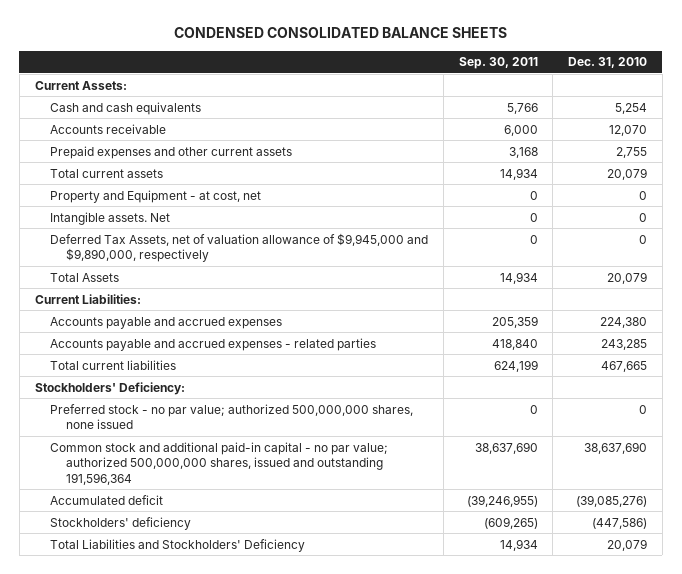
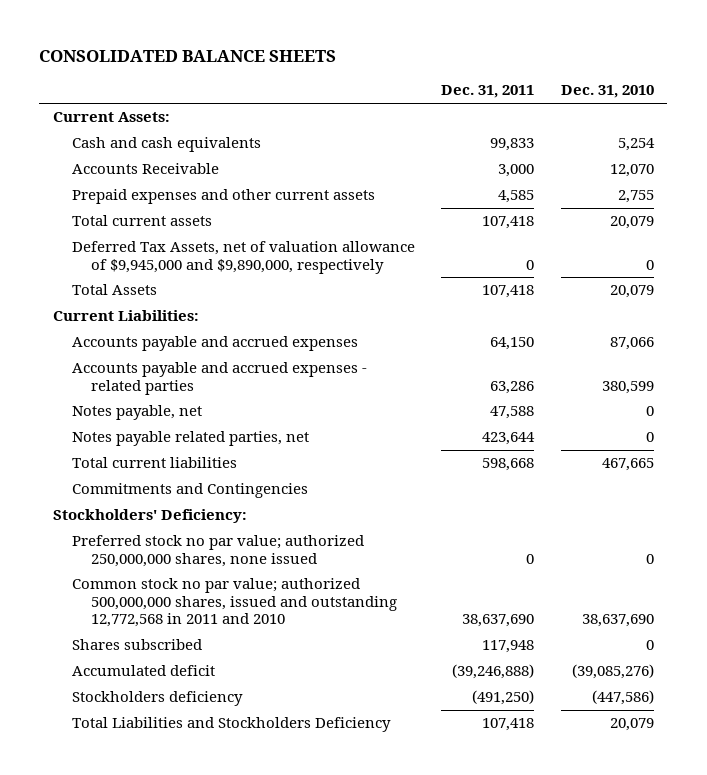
[173,27,507,39] CONDENSED CONSOLIDATED BALANCE SHEETS -> [39,50,337,63] CONSOLIDATED BALANCE SHEETS
[458,57,538,70] Sep. 30, 2011 -> none
none -> [441,85,535,99] Dec. 31, 2011
[50,123,167,134] Accounts receivable -> [71,163,219,175] Accounts Receivable
[50,189,262,203] Property and Equipment - at cost, net -> none
[50,211,171,225] Intangible assets. Net -> none
[600,316,648,328] 224,380 -> [609,337,654,351] 87,066
[601,338,648,350] 243,285 -> [601,380,654,394] 380,599
none -> [71,405,202,421] Notes payable, net
none -> [71,431,309,447] Notes payable related parties, net
none -> [71,483,308,499] Commitments and Contingencies
[50,403,414,430] Preferred stock - no par value; authorized 500,000,000 shares, none issued -> [71,535,364,567] Preferred stock no par value; authorized 250,000,000 shares, none issued
[50,441,389,485] Common stock and additional paid-in capital - no par value; authorized 500,000,000 shares, issued and outstanding 191,596,364 -> [71,578,397,627] Common stock no par value; authorized 500,000,000 shares, issued and outstanding 12,772,568 in 2011 and 2010
none -> [71,639,202,651] Shares subscribed
[50,516,192,530] Stockholders' deficiency -> [71,691,243,707] Stockholders deficiency
[50,538,306,552] Total Liabilities and Stockholders' Deficiency -> [71,717,391,733] Total Liabilities and Stockholders Deficiency

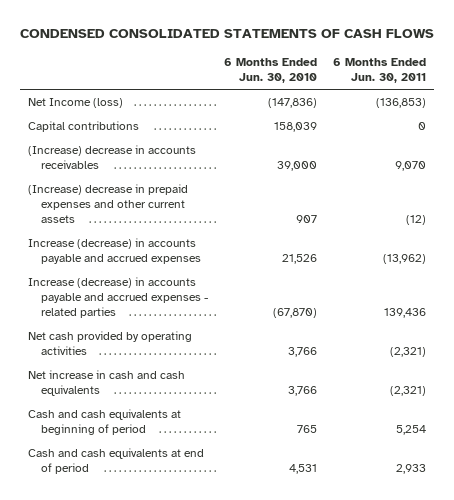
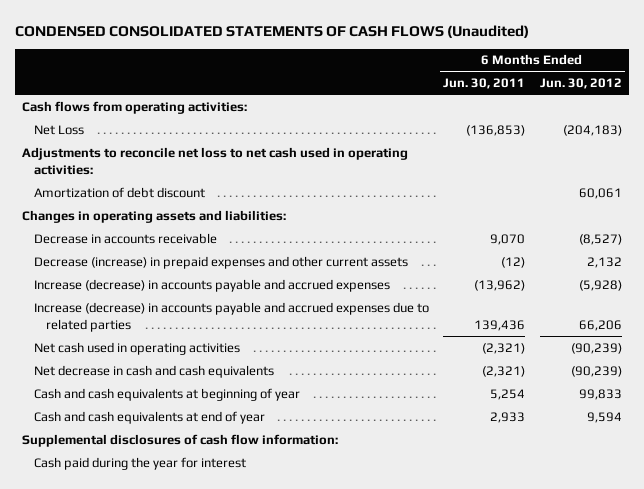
[19,29,434,39] CONDENSED CONSOLIDATED STATEMENTS OF CASH FLOWS -> [14,24,529,38] CONDENSED CONSOLIDATED STATEMENTS OF CASH FLOWS (Unaudited)
[224,58,318,84] 6 Months Ended Jun. 30, 2010 -> none
none -> [539,78,622,90] Jun. 30, 2012
[27,121,139,133] Capital contributions -> none
none -> [22,100,248,114] Cash flows from operating activities:
[27,98,123,109] Net Income (loss) -> [34,124,85,135] Net Loss
none -> [22,146,409,175] Adjustments to reconcile net loss to net cash used in operating activities:
none -> [34,186,206,198] Amortization of debt discount
none -> [22,209,287,223] Changes in operating assets and liabilities:
[27,145,196,170] (Increase) decrease in accounts receivables -> [34,232,218,244] Decrease in accounts receivable
[27,184,188,224] (Increase) decrease in prepaid expenses and other current assets -> [34,255,409,269] Decrease (increase) in prepaid expenses and other current assets
[27,277,209,319] Increase (decrease) in accounts payable and accrued expenses - related parties -> [34,301,430,332] Increase (decrease) in accounts payable and accrued expenses due to related parties
[27,331,192,356] Net cash provided by operating activities -> [34,341,241,355] Net cash used in operating activities
[27,370,185,397] Net increase in cash and cash equivalents -> [34,364,275,378] Net decrease in cash and cash equivalents
[27,409,181,436] Cash and cash equivalents at beginning of period -> [34,387,301,401] Cash and cash equivalents at beginning of year
[27,448,204,475] Cash and cash equivalents at end of period -> [34,410,266,424] Cash and cash equivalents at end of year
none -> [22,433,339,447] Supplemental disclosures of cash flow information:
none -> [34,456,247,470] Cash paid during the year for interest

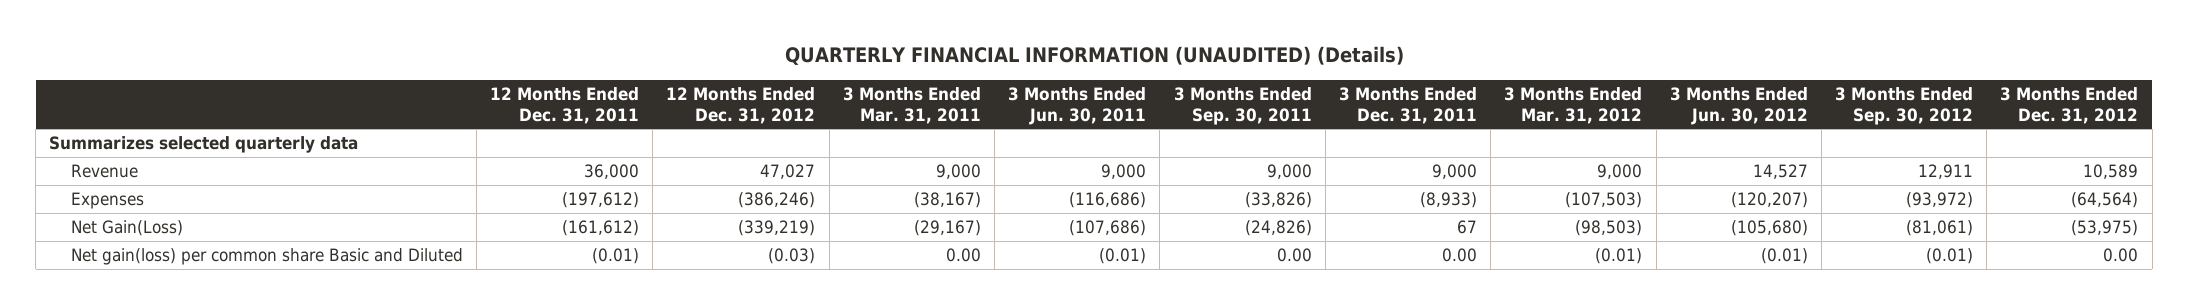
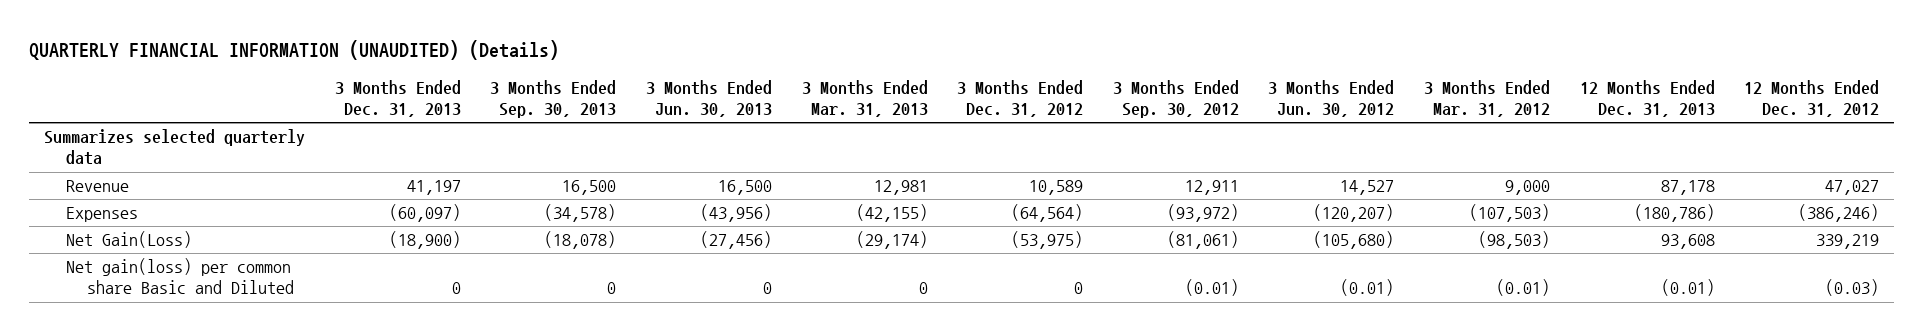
[489,86,639,124] 12 Months Ended Dec. 31, 2011 -> none
[842,86,981,124] 3 Months Ended Mar. 31, 2011 -> none
[1008,86,1147,125] 3 Months Ended Jun. 30, 2011 -> none
[1173,86,1312,125] 3 Months Ended Sep. 30, 2011 -> none
[1338,86,1477,124] 3 Months Ended Dec. 31, 2011 -> none
none -> [334,80,461,118] 3 Months Ended Dec. 31, 2013
none -> [490,80,617,119] 3 Months Ended Sep. 30, 2013
none -> [645,80,772,118] 3 Months Ended Jun. 30, 2013
none -> [801,80,928,118] 3 Months Ended Mar. 31, 2013
none -> [1579,80,1715,118] 12 Months Ended Dec. 31, 2013
[738,220,816,237] (339,219) -> [1816,234,1880,250] 339,219
[2103,248,2139,263] 0.00 -> [1074,282,1084,295] 0

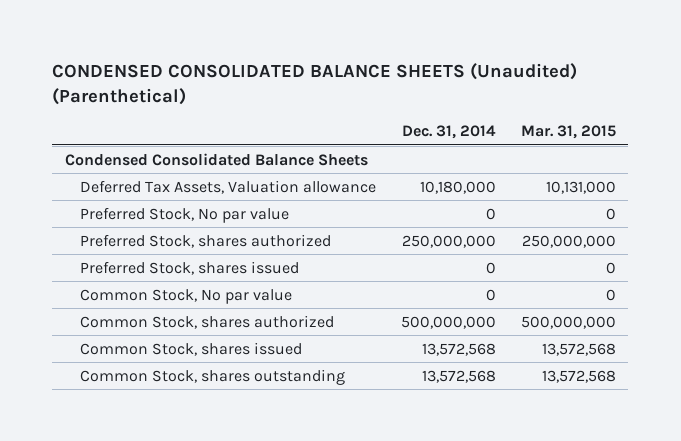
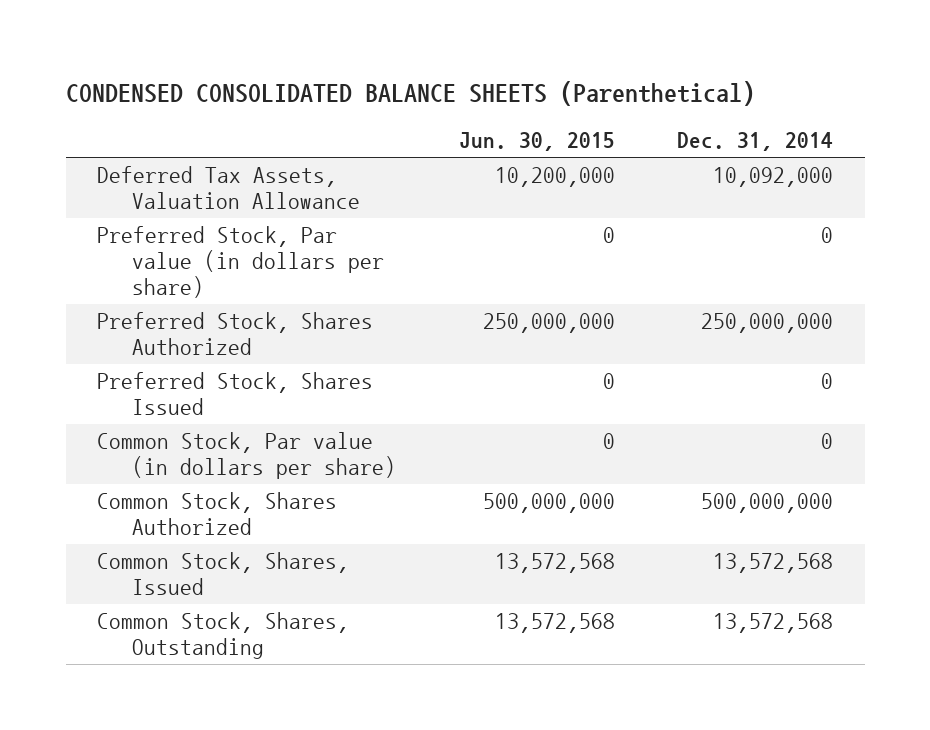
[52,62,578,105] CONDENSED CONSOLIDATED BALANCE SHEETS (Unaudited) (Parenthetical) -> [65,80,755,106] CONDENSED CONSOLIDATED BALANCE SHEETS (Parenthetical)
[520,125,616,140] Mar. 31, 2015 -> none
none -> [458,132,615,152] Jun. 30, 2015
[64,152,368,166] Condensed Consolidated Balance Sheets -> none
[79,179,376,194] Deferred Tax Assets, Valuation allowance -> [97,166,361,210] Deferred Tax Assets, Valuation Allowance
[419,180,496,194] 10,180,000 -> [713,167,834,188] 10,092,000
[79,206,289,223] Preferred Stock, No par value -> [97,226,385,299] Preferred Stock, Par value (in dollars per share)
[79,233,331,248] Preferred Stock, shares authorized -> [97,312,374,356] Preferred Stock, Shares Authorized
[79,260,299,275] Preferred Stock, shares issued -> [97,372,374,416] Preferred Stock, Shares Issued
[79,288,292,304] Common Stock, No par value -> [97,432,397,480] Common Stock, Par value (in dollars per share)
[79,314,334,329] Common Stock, shares authorized -> [97,492,338,536] Common Stock, Shares Authorized
[79,341,302,356] Common Stock, shares issued -> [97,552,350,596] Common Stock, Shares, Issued
[79,368,345,385] Common Stock, shares outstanding -> [97,612,350,660] Common Stock, Shares, Outstanding

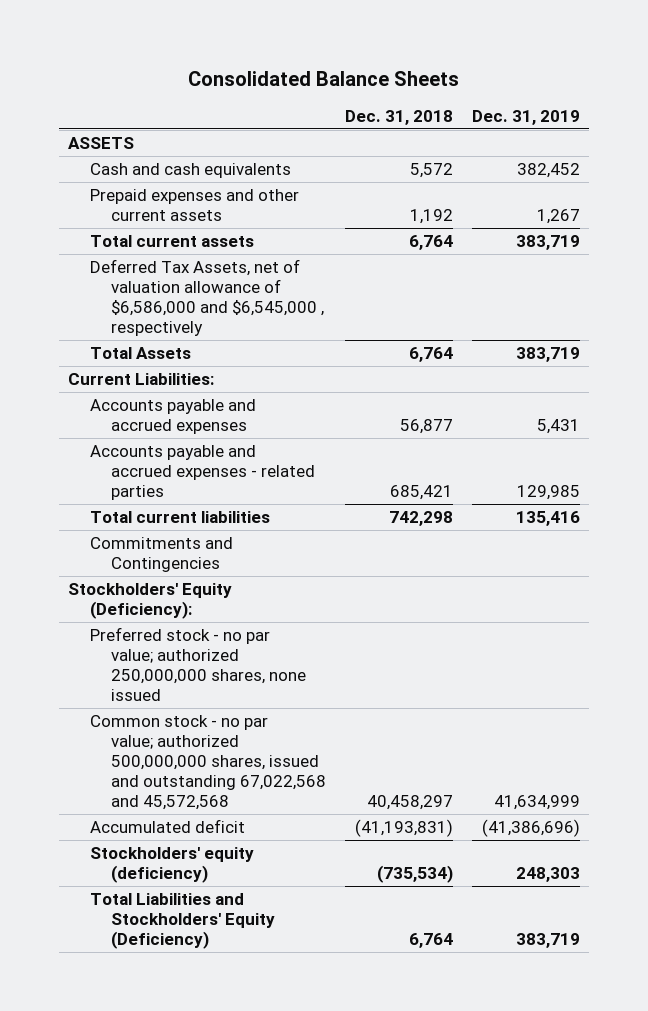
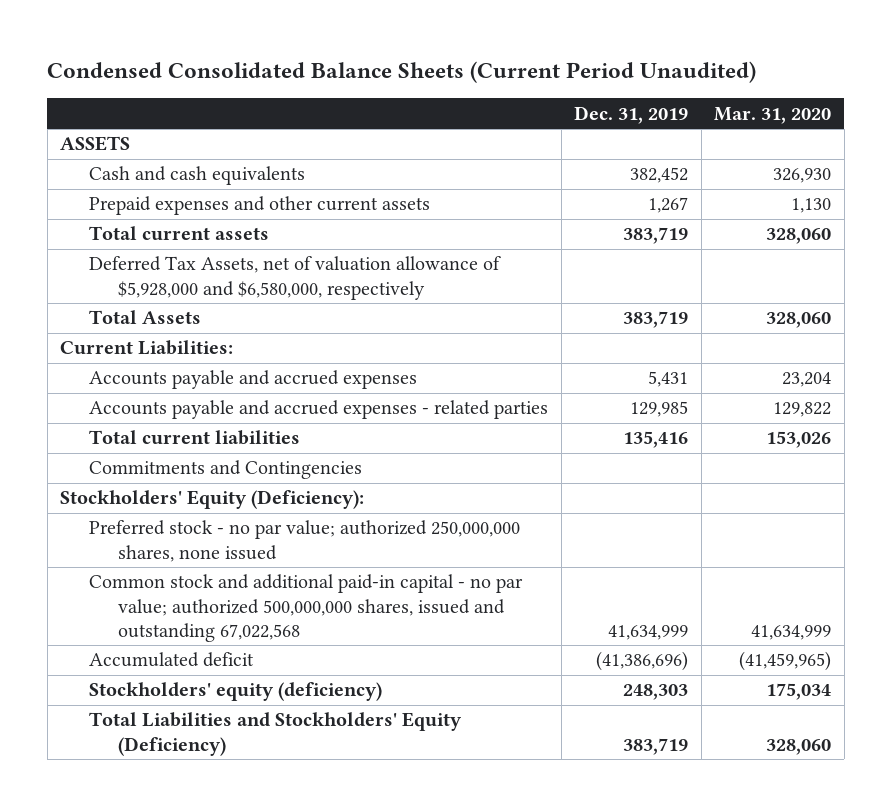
[188,70,460,86] Consolidated Balance Sheets -> [47,61,757,84] Condensed Consolidated Balance Sheets (Current Period Unaudited)
[344,109,453,125] Dec. 31, 2018 -> none
none -> [714,106,832,124] Mar. 31, 2020
[89,259,325,337] Deferred Tax Assets, net of valuation allowance of $6,586,000 and $6,545,000 , respectively -> [89,256,502,300] Deferred Tax Assets, net of valuation allowance of $5,928,000 and $6,580,000, respectively
[89,715,327,811] Common stock - no par value; authorized 500,000,000 shares, issued and outstanding 67,022,568 and 45,572,568 -> [89,574,524,642] Common stock and additional paid-in capital - no par value; authorized 500,000,000 shares, issued and outstanding 67,022,568

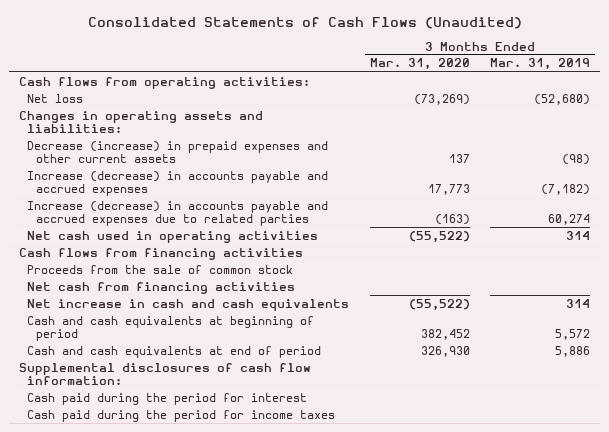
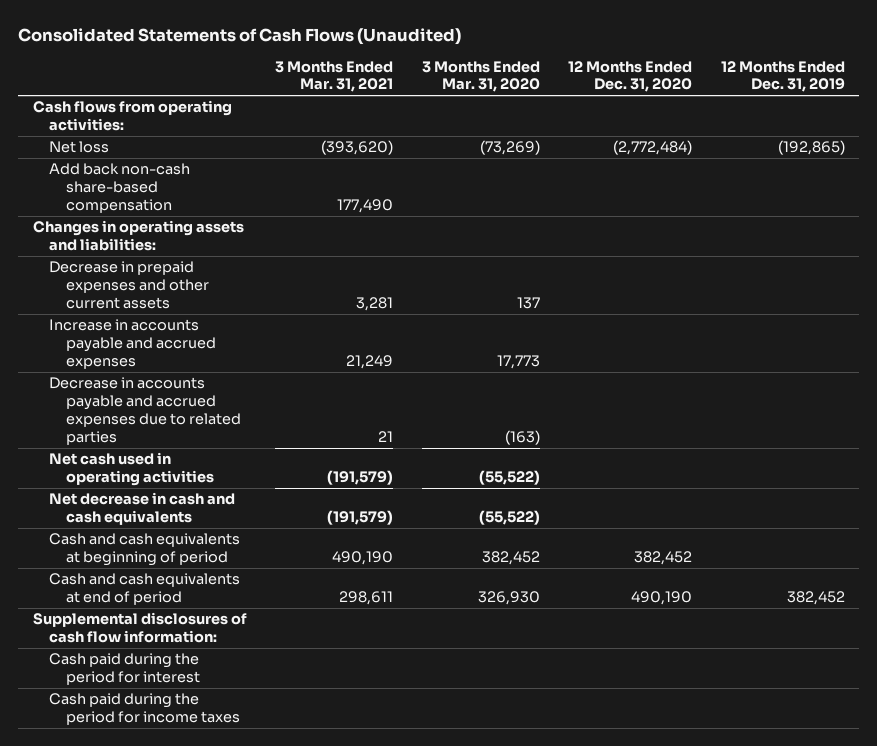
[490,58,591,71] Mar. 31, 2019 -> none
none -> [275,60,394,93] 3 Months Ended Mar. 31, 2021
none -> [568,60,693,93] 12 Months Ended Dec. 31, 2020
none -> [720,60,845,93] 12 Months Ended Dec. 31, 2019
none -> [49,163,191,213] Add back non-cash share-based compensation
[27,140,329,163] Decrease (increase) in prepaid expenses and other current assets -> [49,261,210,309] Decrease in prepaid expenses and other current assets
[27,170,329,196] Increase (decrease) in accounts payable and accrued expenses -> [49,319,217,369] Increase in accounts payable and accrued expenses
[27,200,329,226] Increase (decrease) in accounts payable and accrued expenses due to related parties -> [49,377,242,445] Decrease in accounts payable and accrued expenses due to related parties
[19,247,304,260] Cash flows from financing activities -> none
[27,264,294,274] Proceeds from the sale of common stock -> none
[27,281,296,294] Net cash from financing activities -> none
[27,298,350,311] Net increase in cash and cash equivalents -> [49,492,236,526] Net decrease in cash and cash equivalents

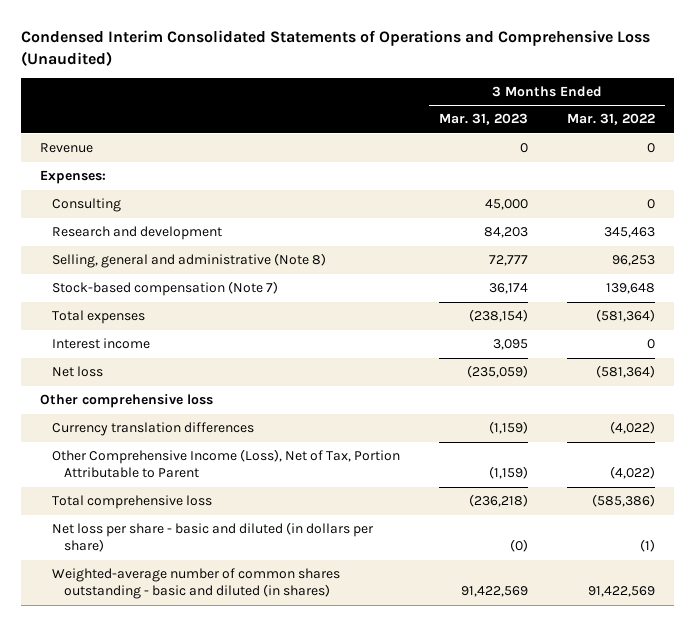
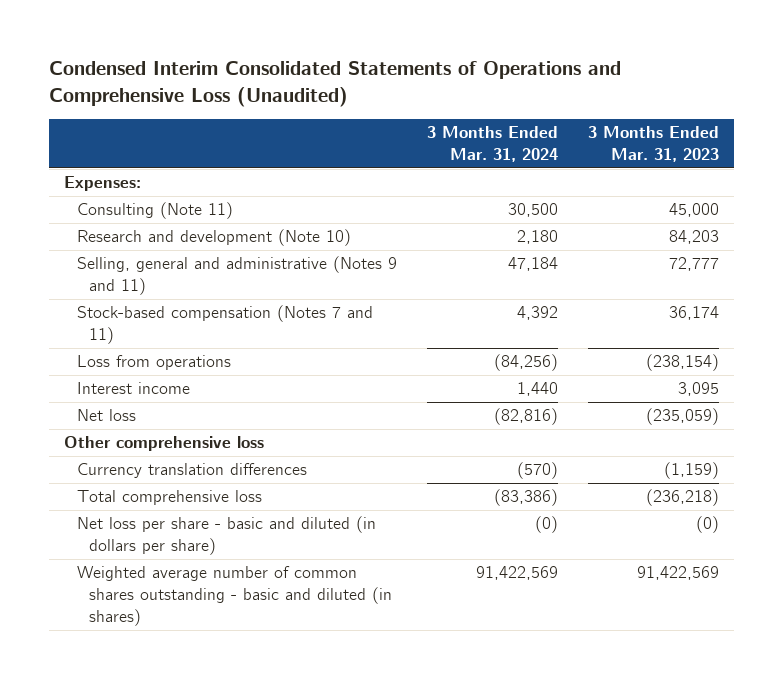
[566,113,655,126] Mar. 31, 2022 -> none
none -> [426,126,558,163] 3 Months Ended Mar. 31, 2024
[39,143,93,154] Revenue -> none
[52,198,122,213] Consulting -> [76,202,233,220] Consulting (Note 11)
[52,226,223,241] Research and development -> [76,229,351,247] Research and development (Note 10)
[52,253,327,269] Selling, general and administrative (Note 8) -> [76,256,397,296] Selling, general and administrative (Notes 9 and 11)
[52,281,279,297] Stock-based compensation (Note 7) -> [76,305,373,345] Stock-based compensation (Notes 7 and 11)
[52,310,146,325] Total expenses -> [76,355,231,371] Loss from operations
[52,449,401,479] Other Comprehensive Income (Loss), Net of Tax, Portion Attributable to Parent -> none
[52,568,341,600] Weighted-average number of common shares outstanding - basic and diluted (in shares) -> [76,566,392,627] Weighted average number of common shares outstanding - basic and diluted (in shares)

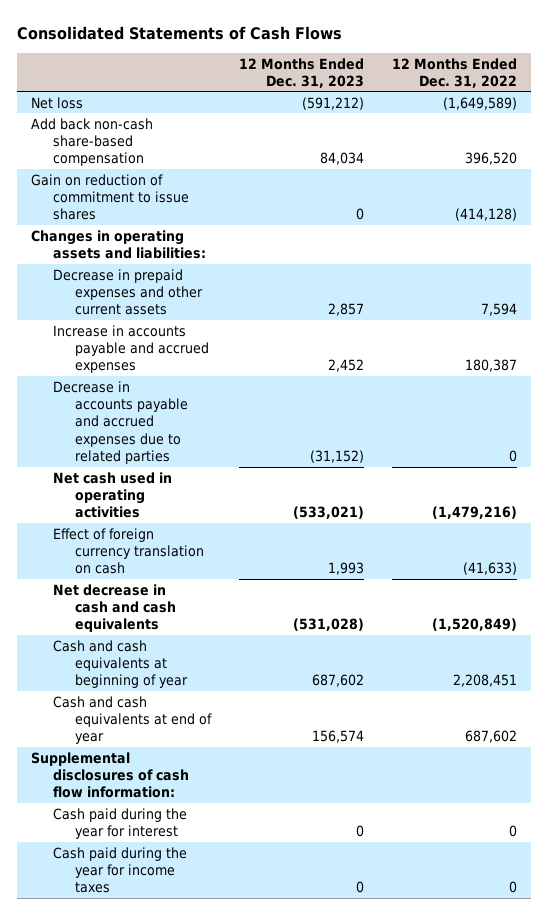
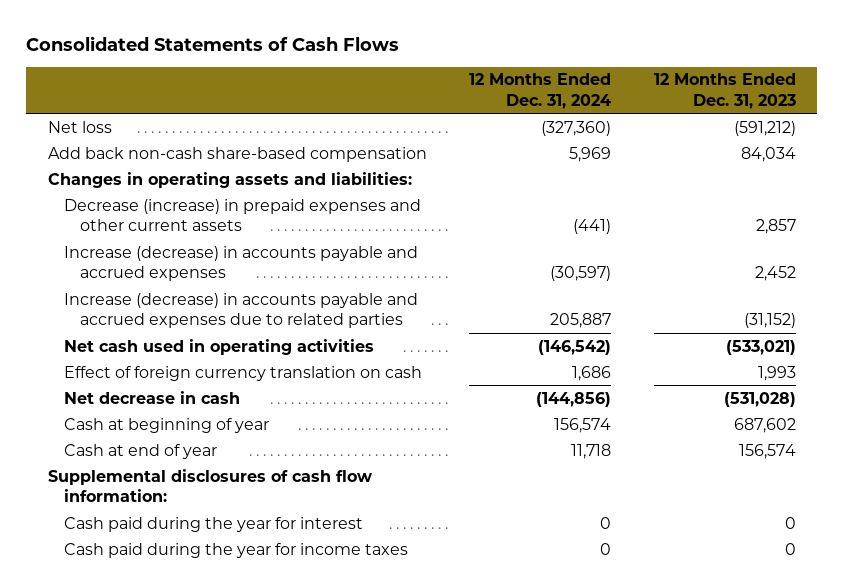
[392,57,518,88] 12 Months Ended Dec. 31, 2022 -> none
none -> [469,73,612,109] 12 Months Ended Dec. 31, 2024
[31,173,190,221] Gain on reduction of commitment to issue shares -> none
[53,268,204,316] Decrease in prepaid expenses and other current assets -> [63,198,421,232] Decrease (increase) in prepaid expenses and other current assets
[53,324,210,374] Increase in accounts payable and accrued expenses -> [63,245,418,282] Increase (decrease) in accounts payable and accrued expenses
[53,380,189,464] Decrease in accounts payable and accrued expenses due to related parties -> [63,292,418,329] Increase (decrease) in accounts payable and accrued expenses due to related parties
[53,583,177,633] Net decrease in cash and cash equivalents -> [63,390,240,404] Net decrease in cash
[53,639,189,689] Cash and cash equivalents at beginning of year -> [63,417,269,433] Cash at beginning of year
[53,695,213,745] Cash and cash equivalents at end of year -> [63,443,217,459] Cash at end of year

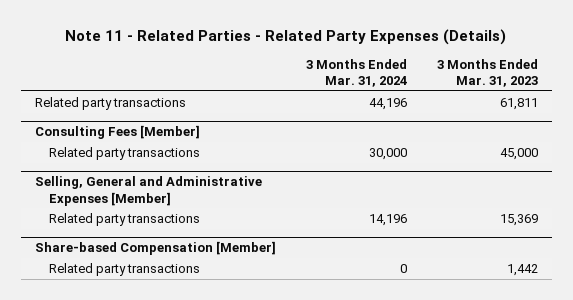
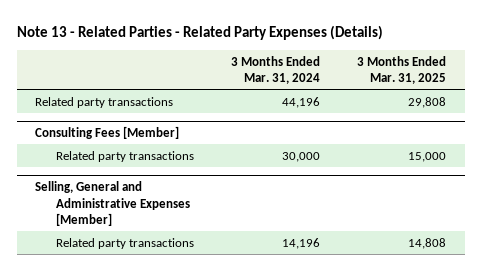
[65,28,507,45] Note 11 - Related Parties - Related Party Expenses (Details) -> [16,24,383,40] Note 13 - Related Parties - Related Party Expenses (Details)
[436,58,538,88] 3 Months Ended Mar. 31, 2023 -> none
none -> [357,55,447,85] 3 Months Ended Mar. 31, 2025
[35,241,277,256] Share-based Compensation [Member] -> none
[49,262,201,276] Related party transactions -> none

